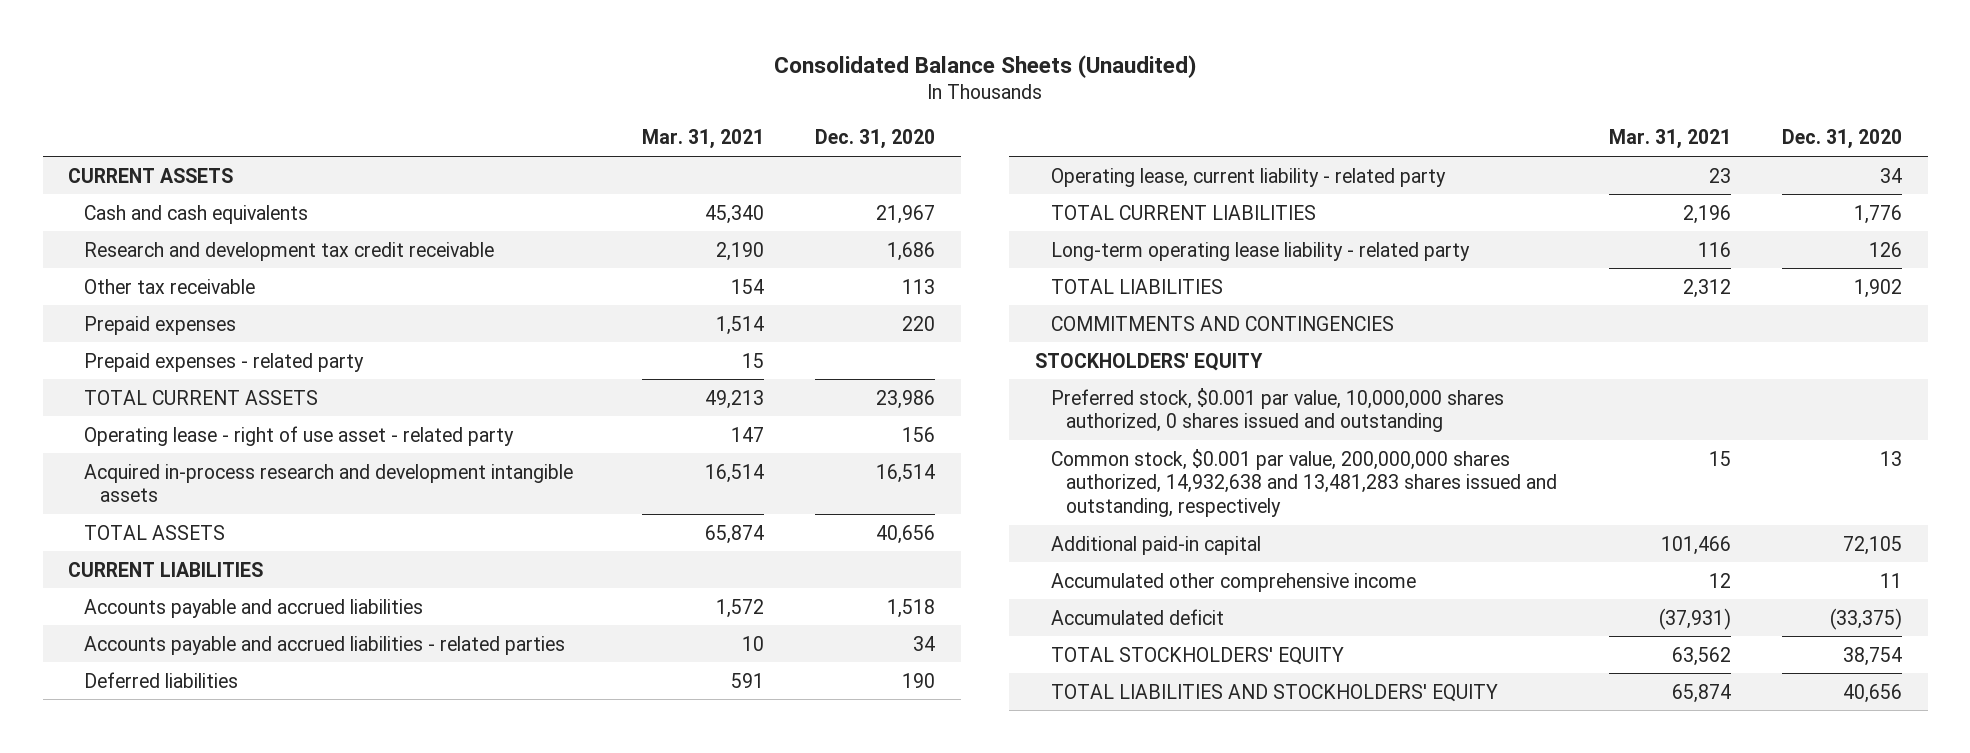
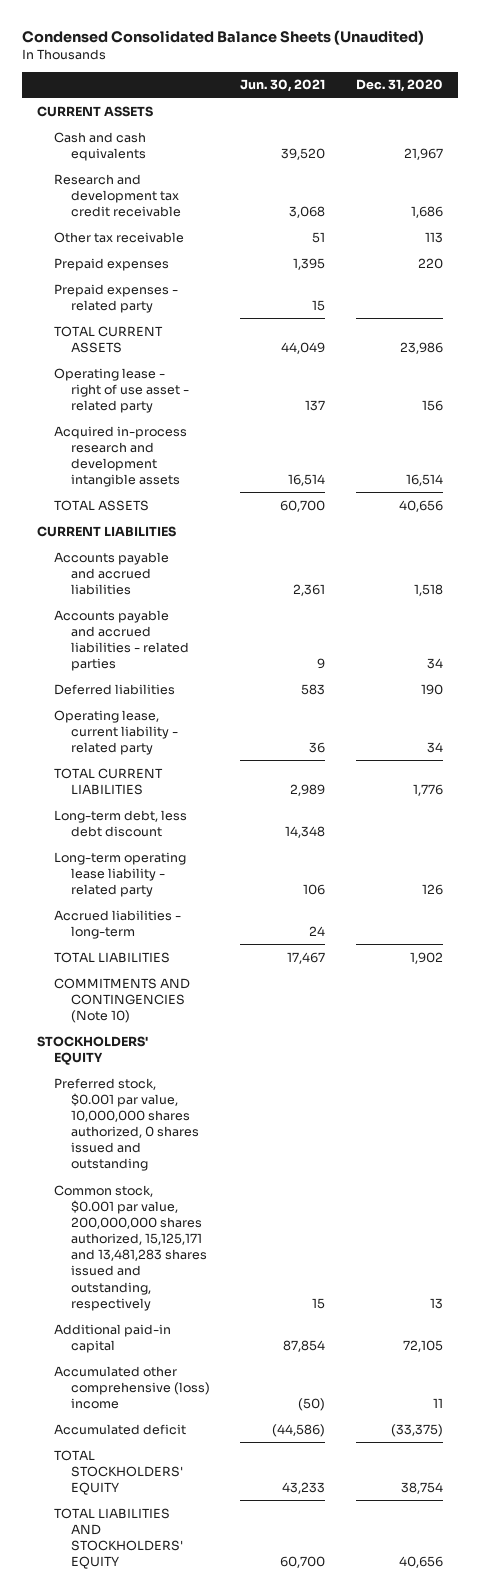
[774,54,1197,78] Consolidated Balance Sheets (Unaudited) -> [22,29,425,45] Condensed Consolidated Balance Sheets (Unaudited)
[641,129,764,150] Mar. 31, 2021 -> none
none -> [240,79,326,93] Jun. 30, 2021
none -> [54,809,188,837] Long-term debt, less debt discount
none -> [54,909,182,939] Accrued liabilities - long-term
[1050,315,1394,331] COMMITMENTS AND CONTINGENCIES -> [54,977,191,1023] COMMITMENTS AND CONTINGENCIES (Note 10)
[1050,448,1558,517] Common stock, $0.001 par value, 200,000,000 shares authorized, 14,932,638 and 13,481,283 shares issued and outstanding, respectively -> [54,1184,208,1311] Common stock, $0.001 par value, 200,000,000 shares authorized, 15,125,171 and 13,481,283 shares issued and outstanding, respectively
[1050,572,1416,592] Accumulated other comprehensive income -> [54,1365,211,1409] Accumulated other comprehensive (loss) income

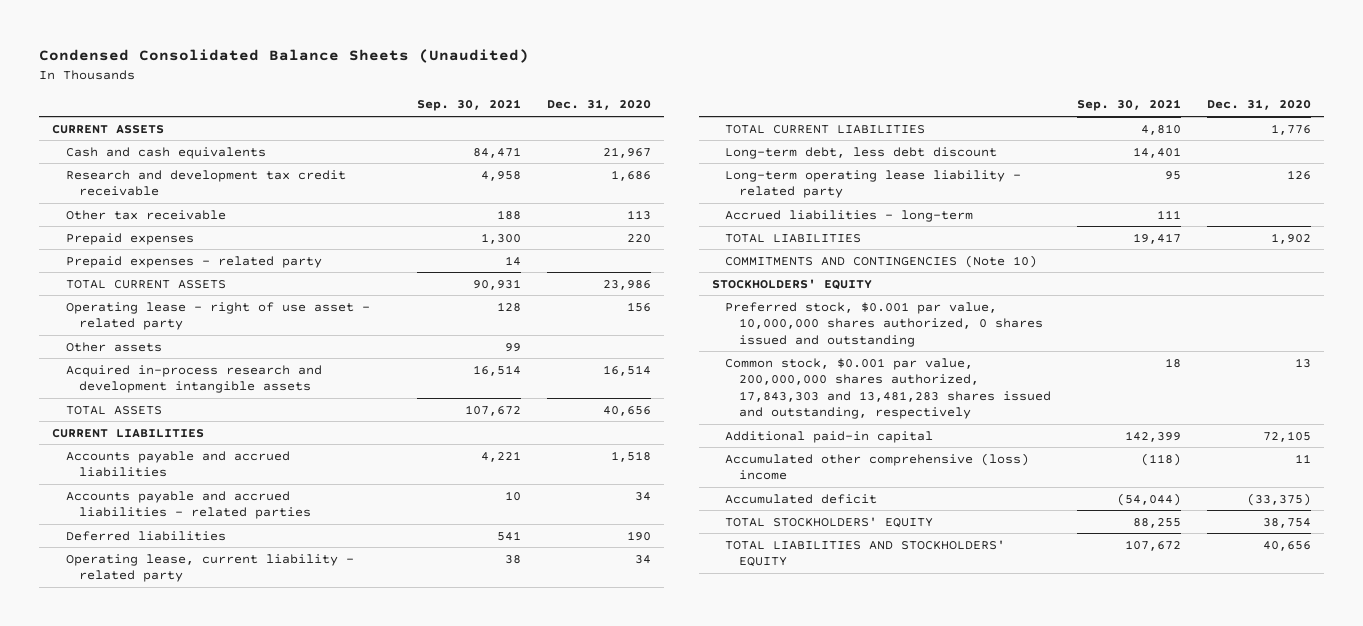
[240,79,326,93] Jun. 30, 2021 -> none
none -> [417,99,522,112] Sep. 30, 2021
none -> [65,341,162,352] Other assets
[54,1184,208,1311] Common stock, $0.001 par value, 200,000,000 shares authorized, 15,125,171 and 13,481,283 shares issued and outstanding, respectively -> [725,357,1051,419] Common stock, $0.001 par value, 200,000,000 shares authorized, 17,843,303 and 13,481,283 shares issued and outstanding, respectively

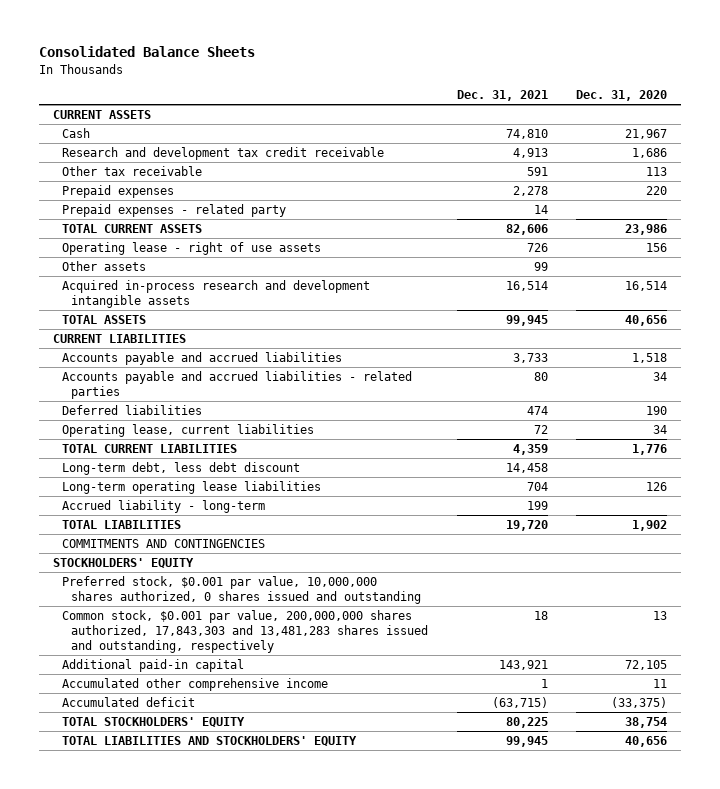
[39,49,530,64] Condensed Consolidated Balance Sheets (Unaudited) -> [38,46,255,58] Consolidated Balance Sheets
[417,99,522,112] Sep. 30, 2021 -> none
none -> [456,90,548,102] Dec. 31, 2021
[65,146,266,159] Cash and cash equivalents -> [62,127,91,138] Cash
[65,301,370,331] Operating lease - right of use asset - related party -> [62,241,322,255] Operating lease - right of use assets
[65,553,354,583] Operating lease, current liability - related party -> [62,423,315,437] Operating lease, current liabilities
[725,169,1022,199] Long-term operating lease liability - related party -> [62,480,322,494] Long-term operating lease liabilities
[725,209,974,222] Accrued liabilities - long-term -> [62,499,266,513] Accrued liability - long-term
[725,254,1038,268] COMMITMENTS AND CONTINGENCIES (Note 10) -> [62,538,266,548] COMMITMENTS AND CONTINGENCIES
[725,452,1030,481] Accumulated other comprehensive (loss) income -> [62,677,329,691] Accumulated other comprehensive income

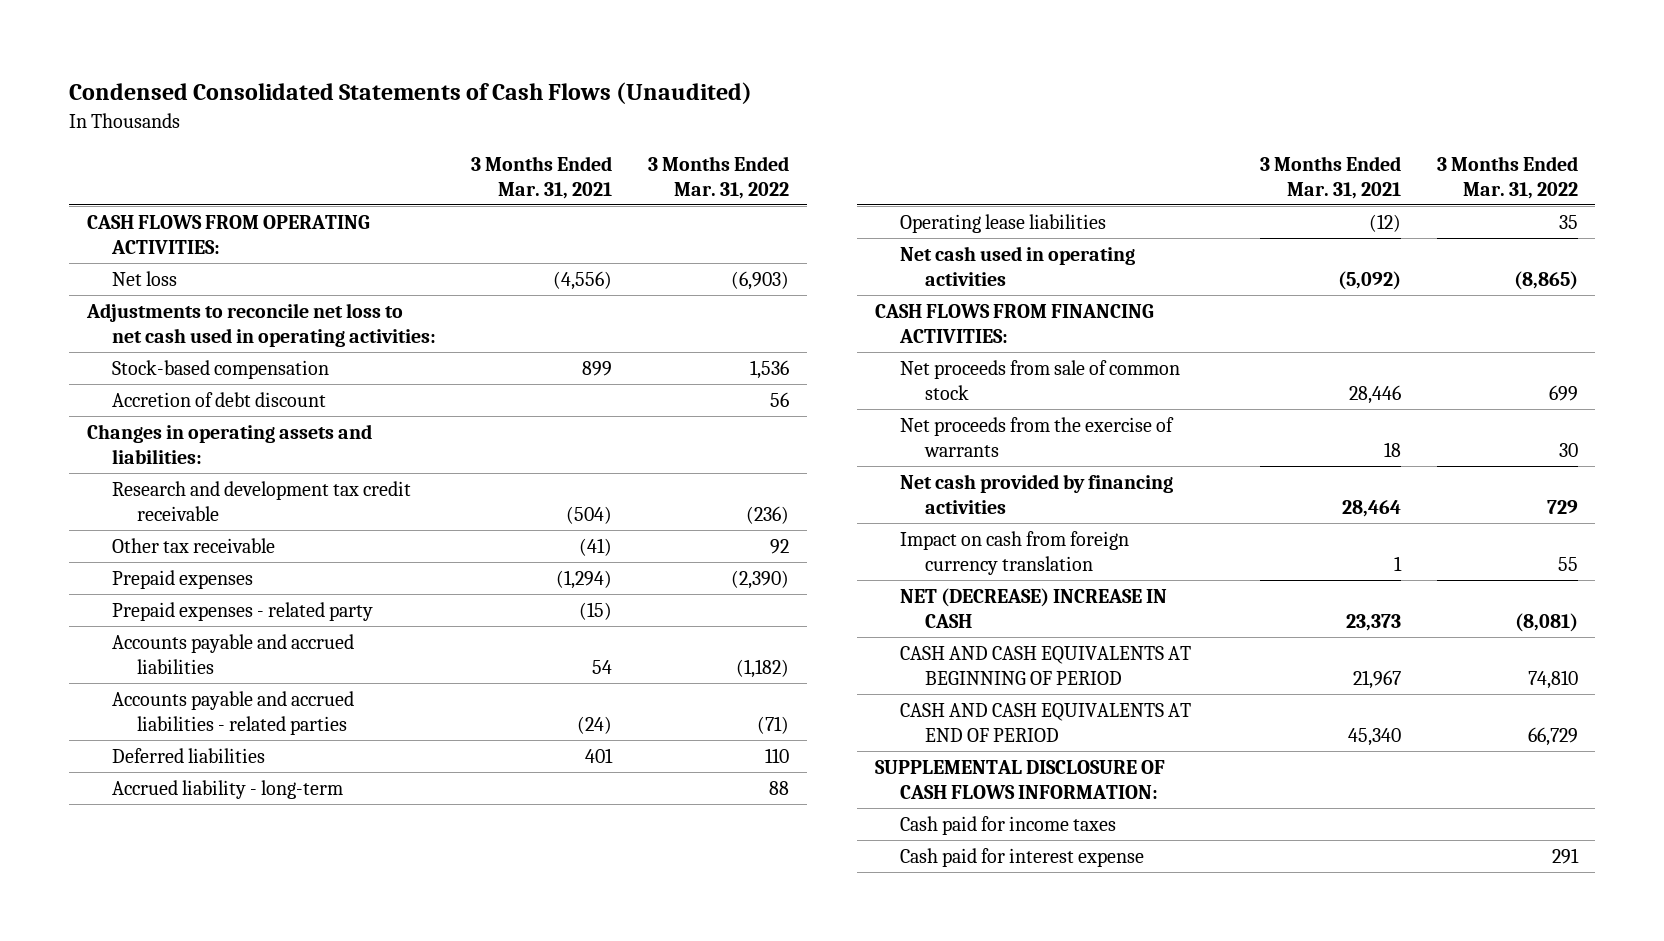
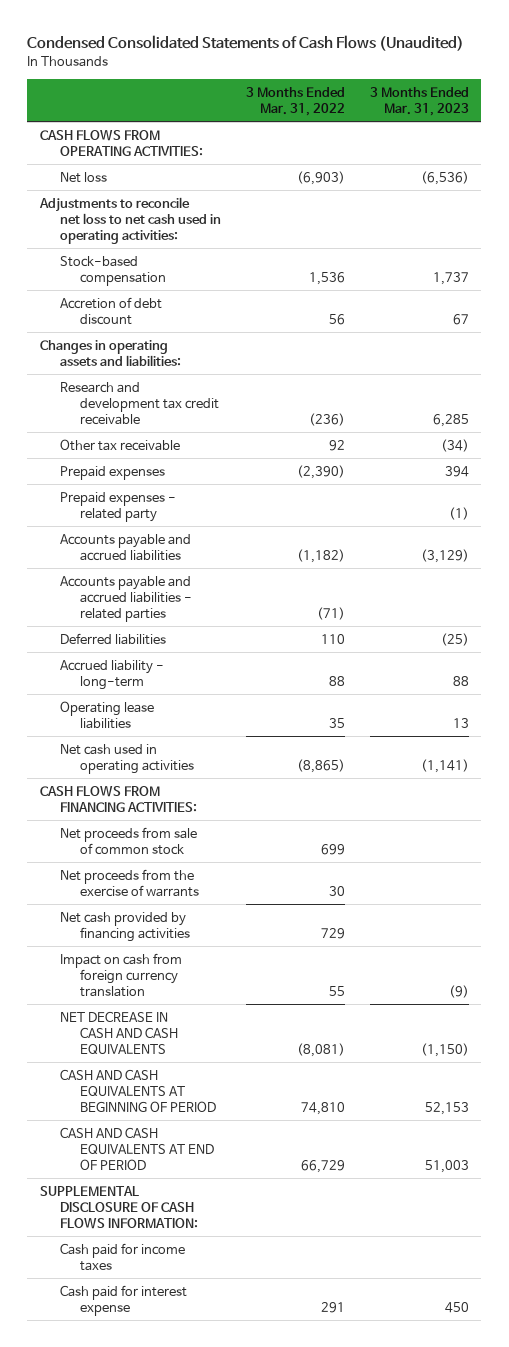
[471,155,613,199] 3 Months Ended Mar. 31, 2021 -> none
none -> [369,86,469,116] 3 Months Ended Mar. 31, 2023
[900,588,1168,628] NET (DECREASE) INCREASE IN CASH -> [59,1010,178,1055] NET DECREASE IN CASH AND CASH EQUIVALENTS

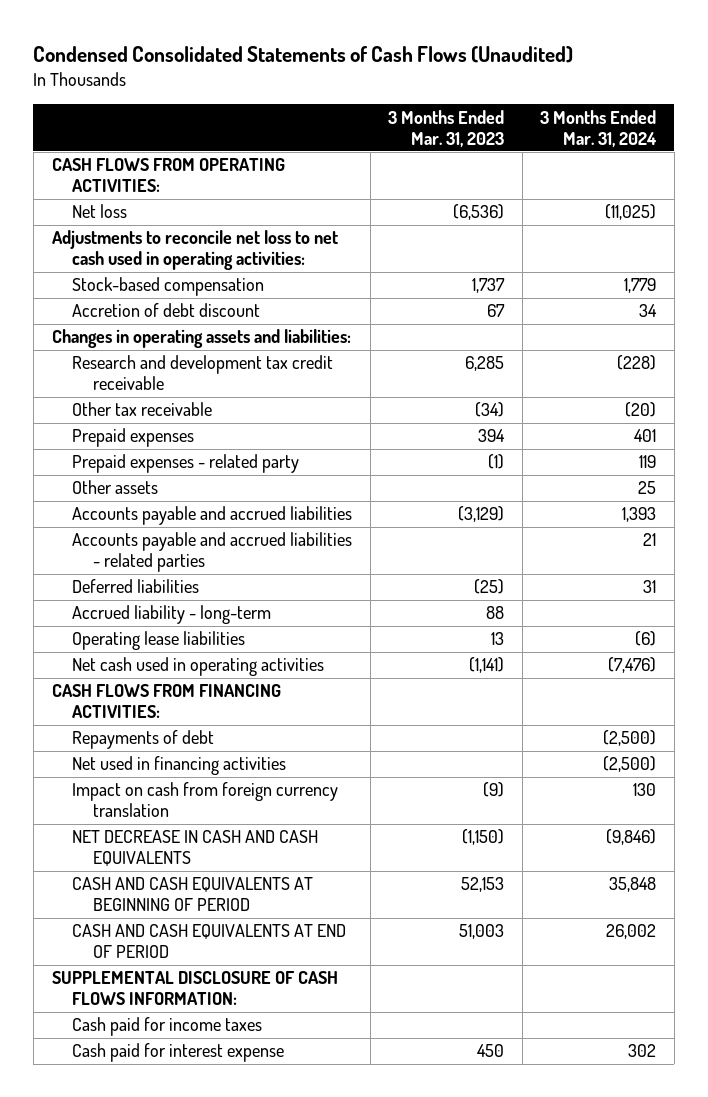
[245,86,345,116] 3 Months Ended Mar. 31, 2022 -> none
none -> [540,109,658,147] 3 Months Ended Mar. 31, 2024
none -> [72,480,159,495] Other assets
[59,826,197,855] Net proceeds from sale of common stock -> none
[59,868,199,897] Net proceeds from the exercise of warrants -> none
none -> [72,730,215,750] Repayments of debt
[59,911,190,942] Net cash provided by financing activities -> [72,756,287,776] Net used in financing activities

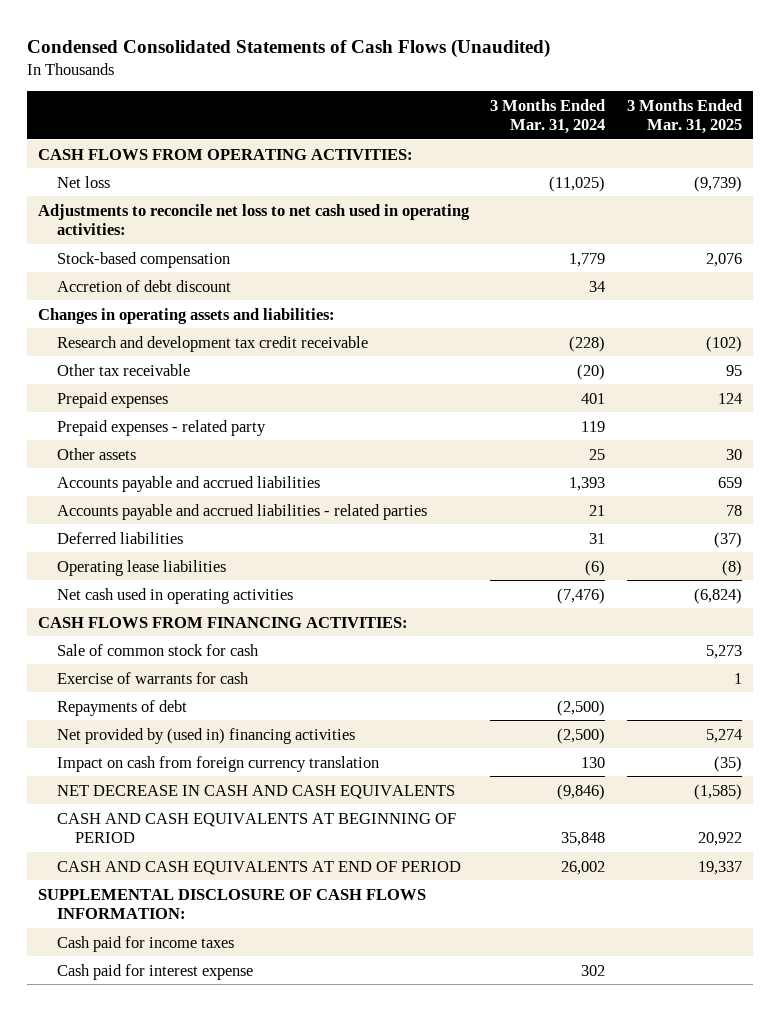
[388,109,505,147] 3 Months Ended Mar. 31, 2023 -> none
none -> [626,98,742,134] 3 Months Ended Mar. 31, 2025
[72,605,272,625] Accrued liability - long-term -> none
none -> [56,643,259,656] Sale of common stock for cash
none -> [56,671,249,684] Exercise of warrants for cash
[72,756,287,776] Net used in financing activities -> [56,727,355,744] Net provided by (used in) financing activities

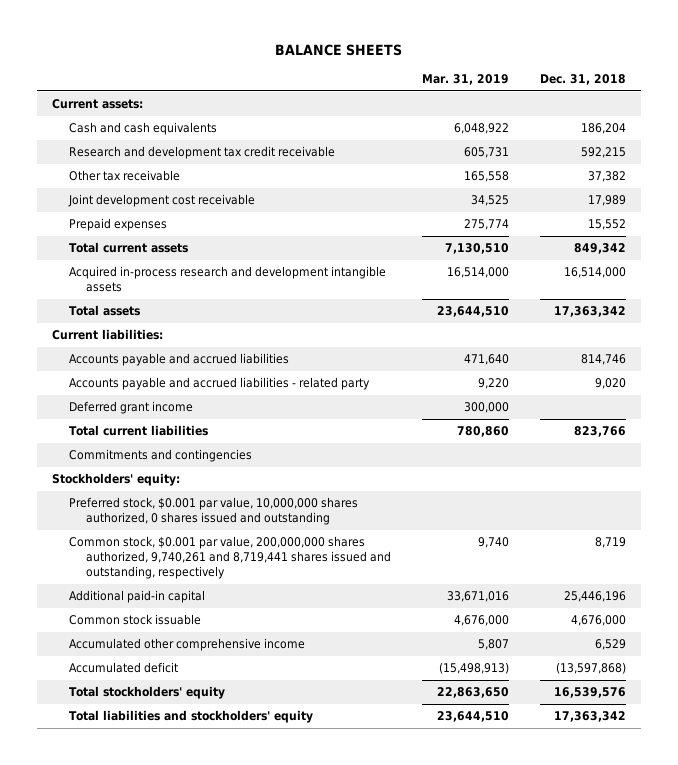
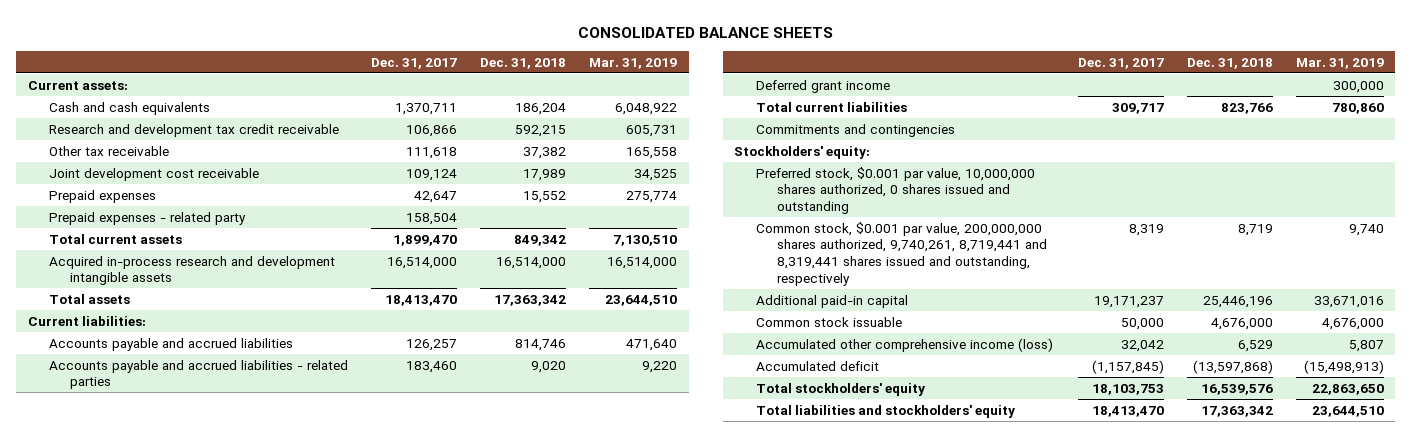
[274,44,402,57] BALANCE SHEETS -> [577,26,833,38] CONSOLIDATED BALANCE SHEETS
none -> [371,57,458,69] Dec. 31, 2017
none -> [49,211,247,225] Prepaid expenses - related party
[68,377,370,391] Accounts payable and accrued liabilities - related party -> [49,359,349,390] Accounts payable and accrued liabilities - related parties
[68,536,391,579] Common stock, $0.001 par value, 200,000,000 shares authorized, 9,740,261 and 8,719,441 shares issued and outstanding, respectively -> [755,221,1047,286] Common stock, $0.001 par value, 200,000,000 shares authorized, 9,740,261, 8,719,441 and 8,319,441 shares issued and outstanding, respectively
[68,638,305,652] Accumulated other comprehensive income -> [755,337,1053,352] Accumulated other comprehensive income (loss)

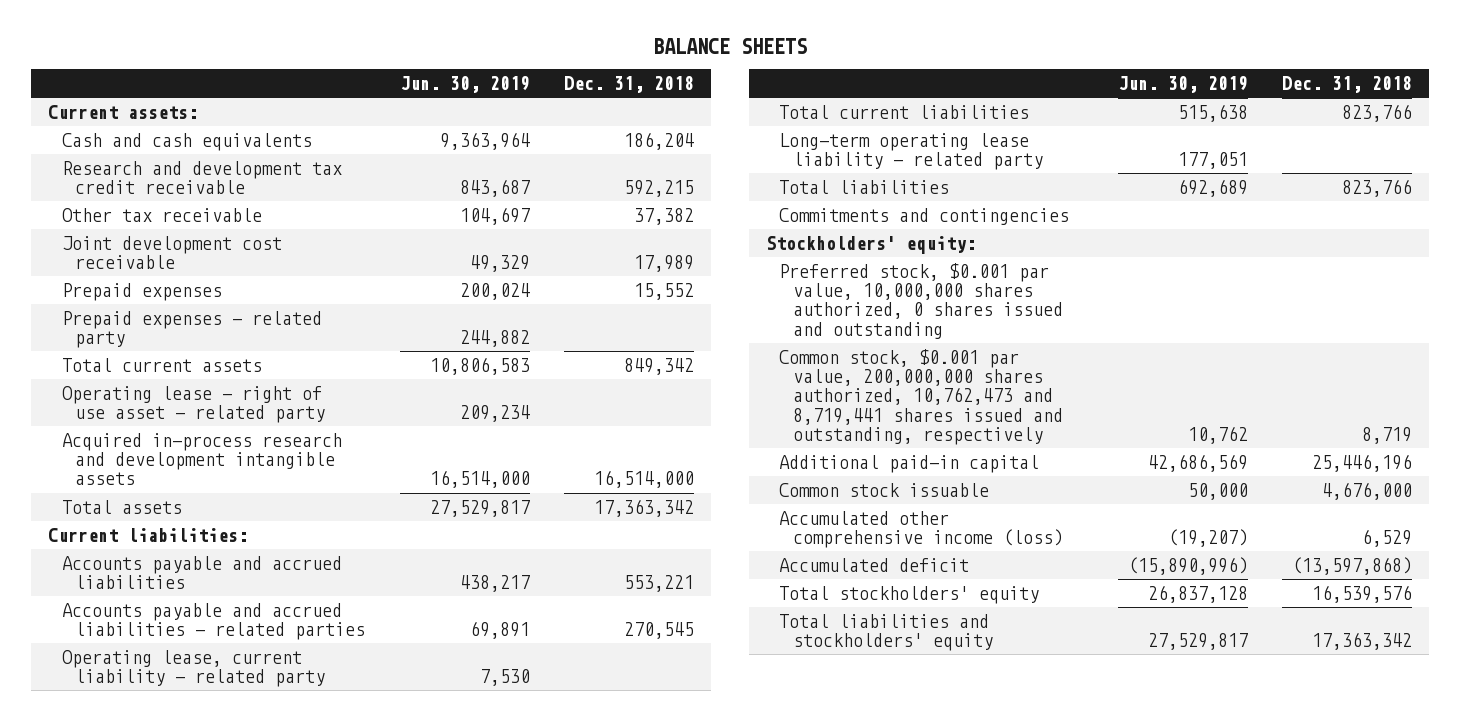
[577,26,833,38] CONSOLIDATED BALANCE SHEETS -> [652,38,807,55] BALANCE SHEETS
[371,57,458,69] Dec. 31, 2017 -> none
[589,57,678,69] Mar. 31, 2019 -> none
none -> [399,75,530,93] Jun. 30, 2019
none -> [61,385,326,424] Operating lease - right of use asset - related party
[755,79,890,93] Deferred grant income -> none
[515,338,567,351] 814,746 -> [624,575,695,593] 553,221
[531,360,567,373] 9,020 -> [624,622,695,640] 270,545
none -> [61,649,326,688] Operating lease, current liability - related party
none -> [779,132,1044,171] Long-term operating lease liability - related party
none -> [779,179,950,194] Total liabilities
[755,221,1047,286] Common stock, $0.001 par value, 200,000,000 shares authorized, 9,740,261, 8,719,441 and 8,319,441 shares issued and outstanding, respectively -> [779,348,1064,445] Common stock, $0.001 par value, 200,000,000 shares authorized, 10,762,473 and 8,719,441 shares issued and outstanding, respectively

